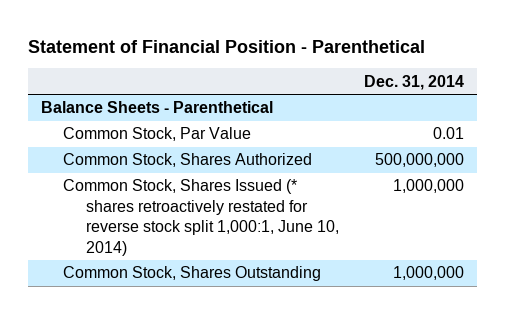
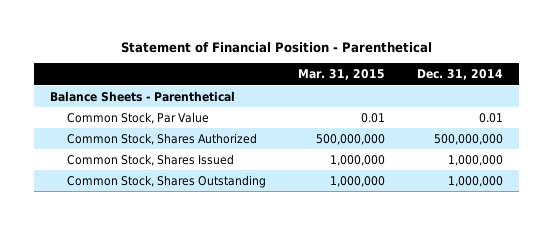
none -> [298,69,386,81] Mar. 31, 2015
[63,179,339,256] Common Stock, Shares Issued (* shares retroactively restated for reverse stock split 1,000:1, June 10, 2014) -> [67,153,235,166] Common Stock, Shares Issued

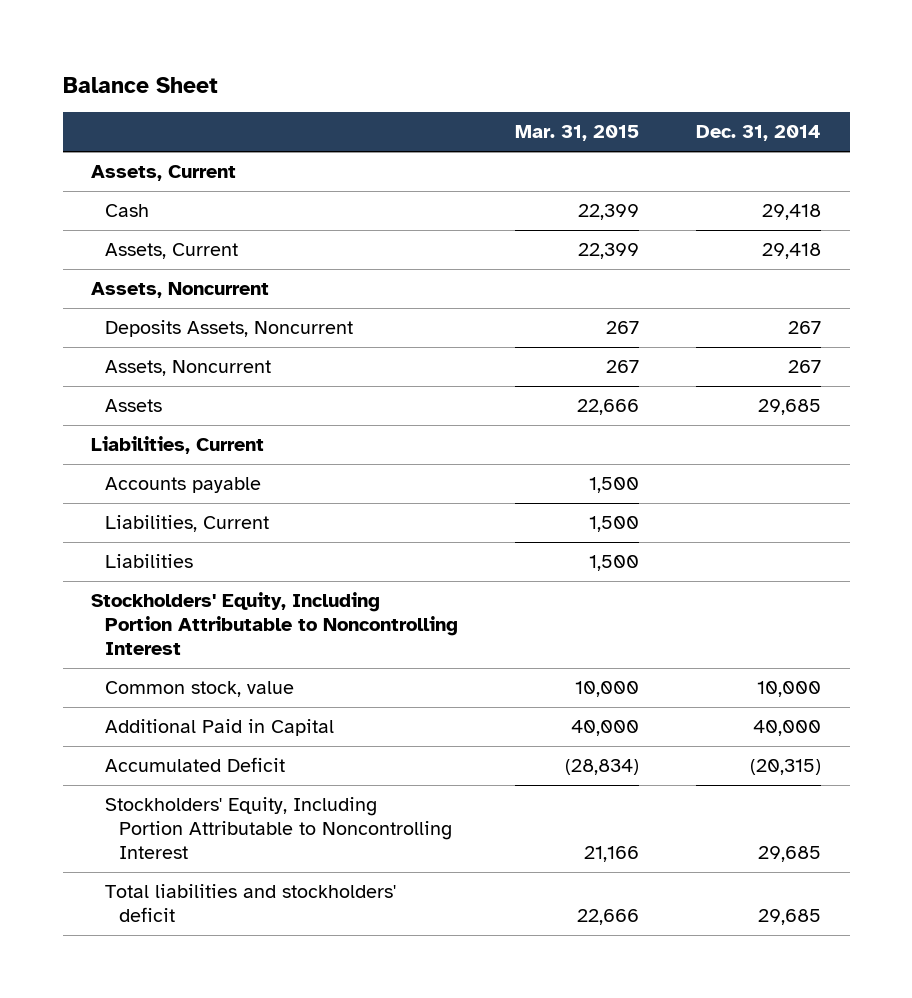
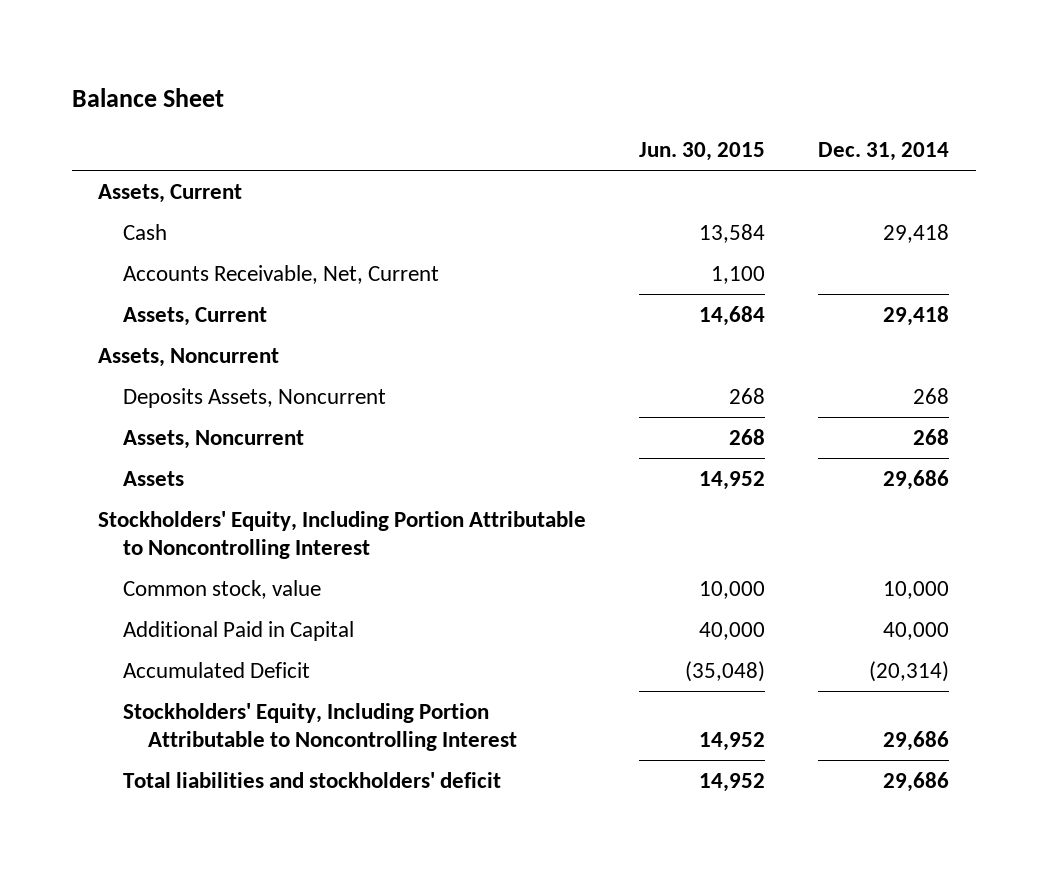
[515,125,640,142] Mar. 31, 2015 -> none
none -> [639,142,766,162] Jun. 30, 2015
none -> [122,264,439,284] Accounts Receivable, Net, Current
[91,435,265,454] Liabilities, Current -> none
[105,476,262,493] Accounts payable -> none
[105,514,270,532] Liabilities, Current -> none
[105,553,194,568] Liabilities -> none
[788,320,822,334] 267 -> [913,387,950,404] 268
[788,359,822,373] 267 -> [913,428,950,445] 268
[758,398,822,415] 29,685 -> [883,469,950,490] 29,686
[750,758,822,775] (20,315) -> [869,660,950,682] (20,314)
[758,845,822,862] 29,685 -> [883,731,950,752] 29,686
[758,908,822,925] 29,685 -> [883,771,950,792] 29,686

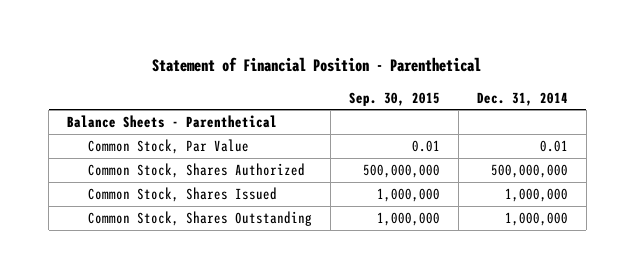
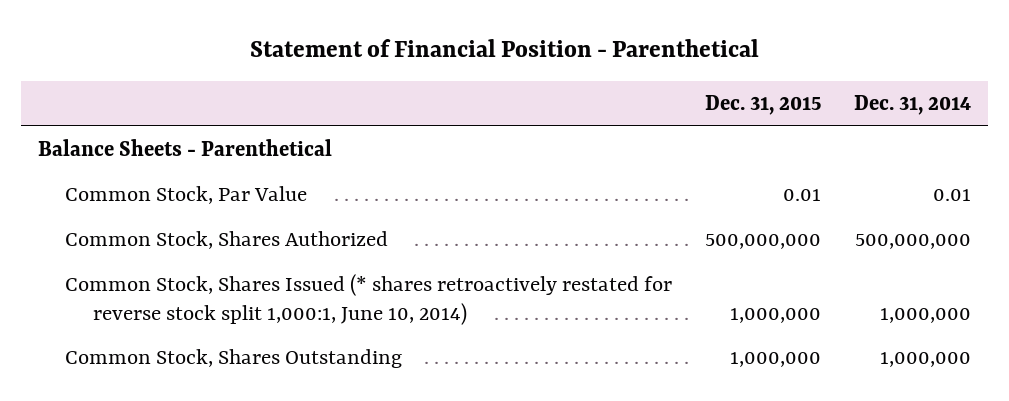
[348,91,440,106] Sep. 30, 2015 -> none
none -> [705,94,822,115] Dec. 31, 2015
[87,186,277,202] Common Stock, Shares Issued -> [65,274,673,325] Common Stock, Shares Issued (* shares retroactively restated for reverse stock split 1,000:1, June 10, 2014)

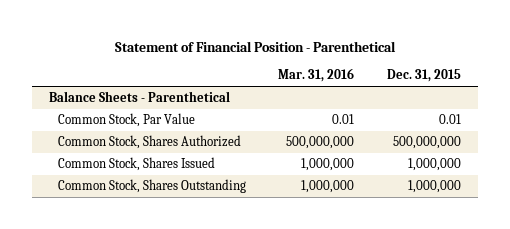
[854,94,972,115] Dec. 31, 2014 -> none
none -> [278,68,355,83] Mar. 31, 2016
[65,274,673,325] Common Stock, Shares Issued (* shares retroactively restated for reverse stock split 1,000:1, June 10, 2014) -> [57,157,215,172] Common Stock, Shares Issued

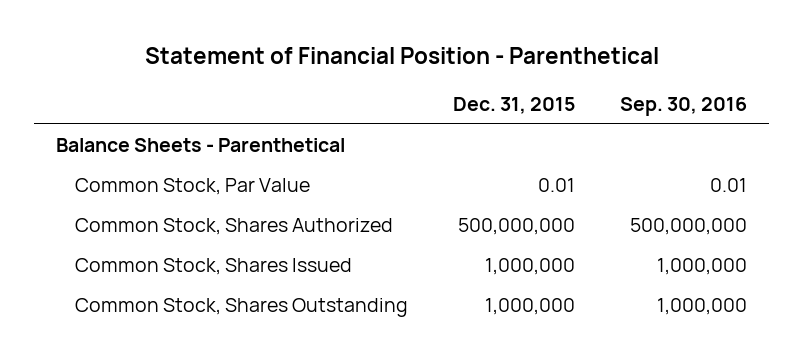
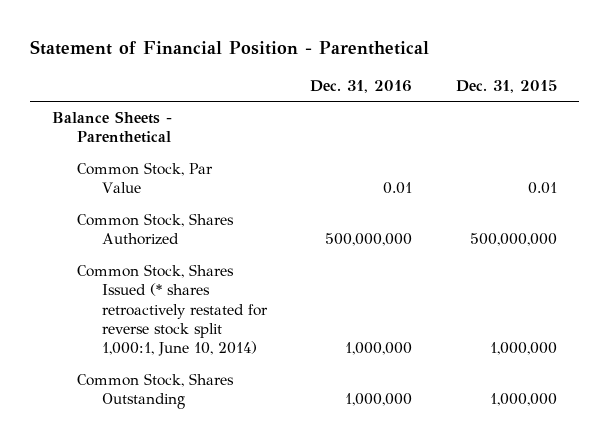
[619,97,747,117] Sep. 30, 2016 -> none
none -> [310,79,413,93] Dec. 31, 2016
[74,258,352,276] Common Stock, Shares Issued -> [76,264,268,357] Common Stock, Shares Issued (* shares retroactively restated for reverse stock split 1,000:1, June 10, 2014)

